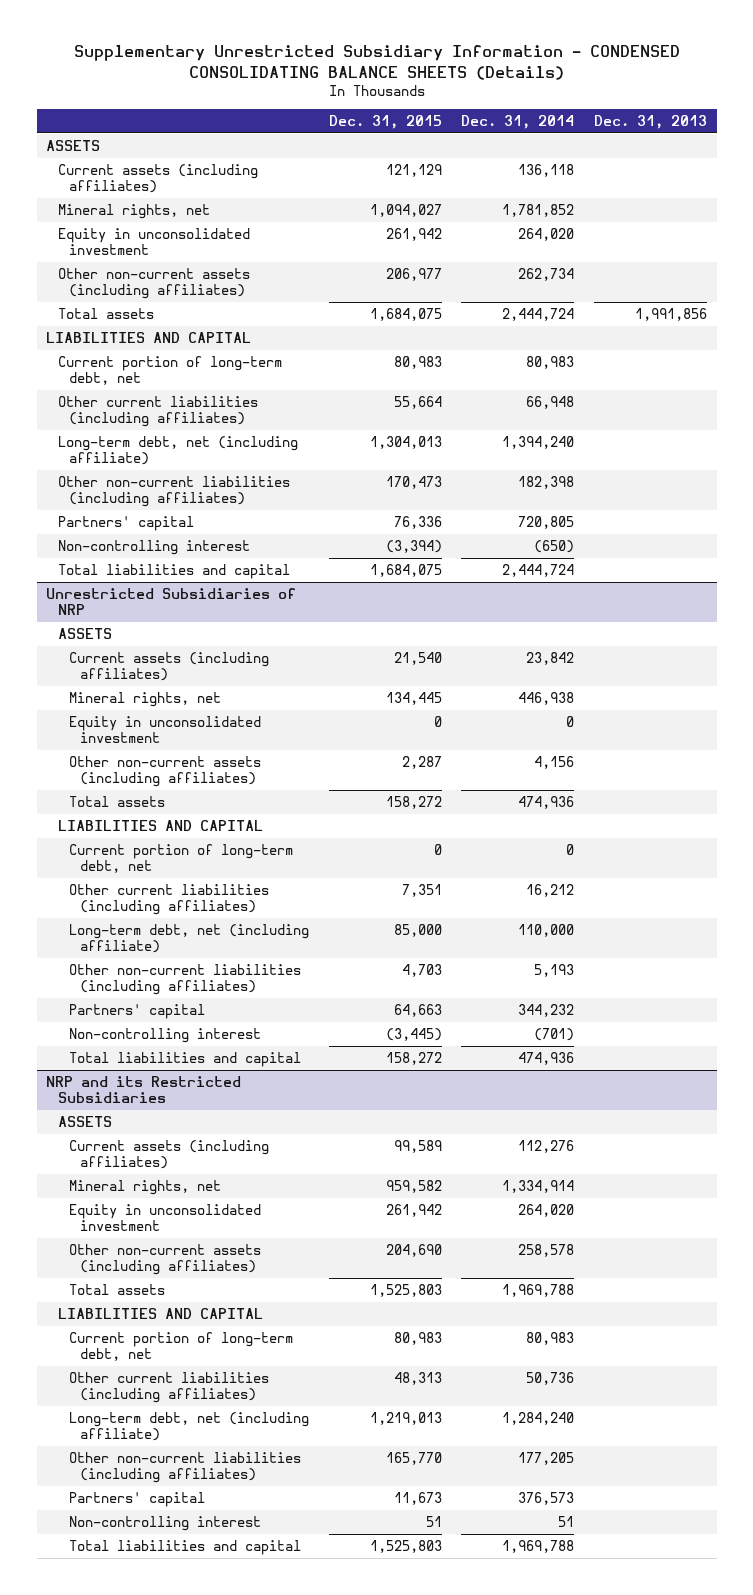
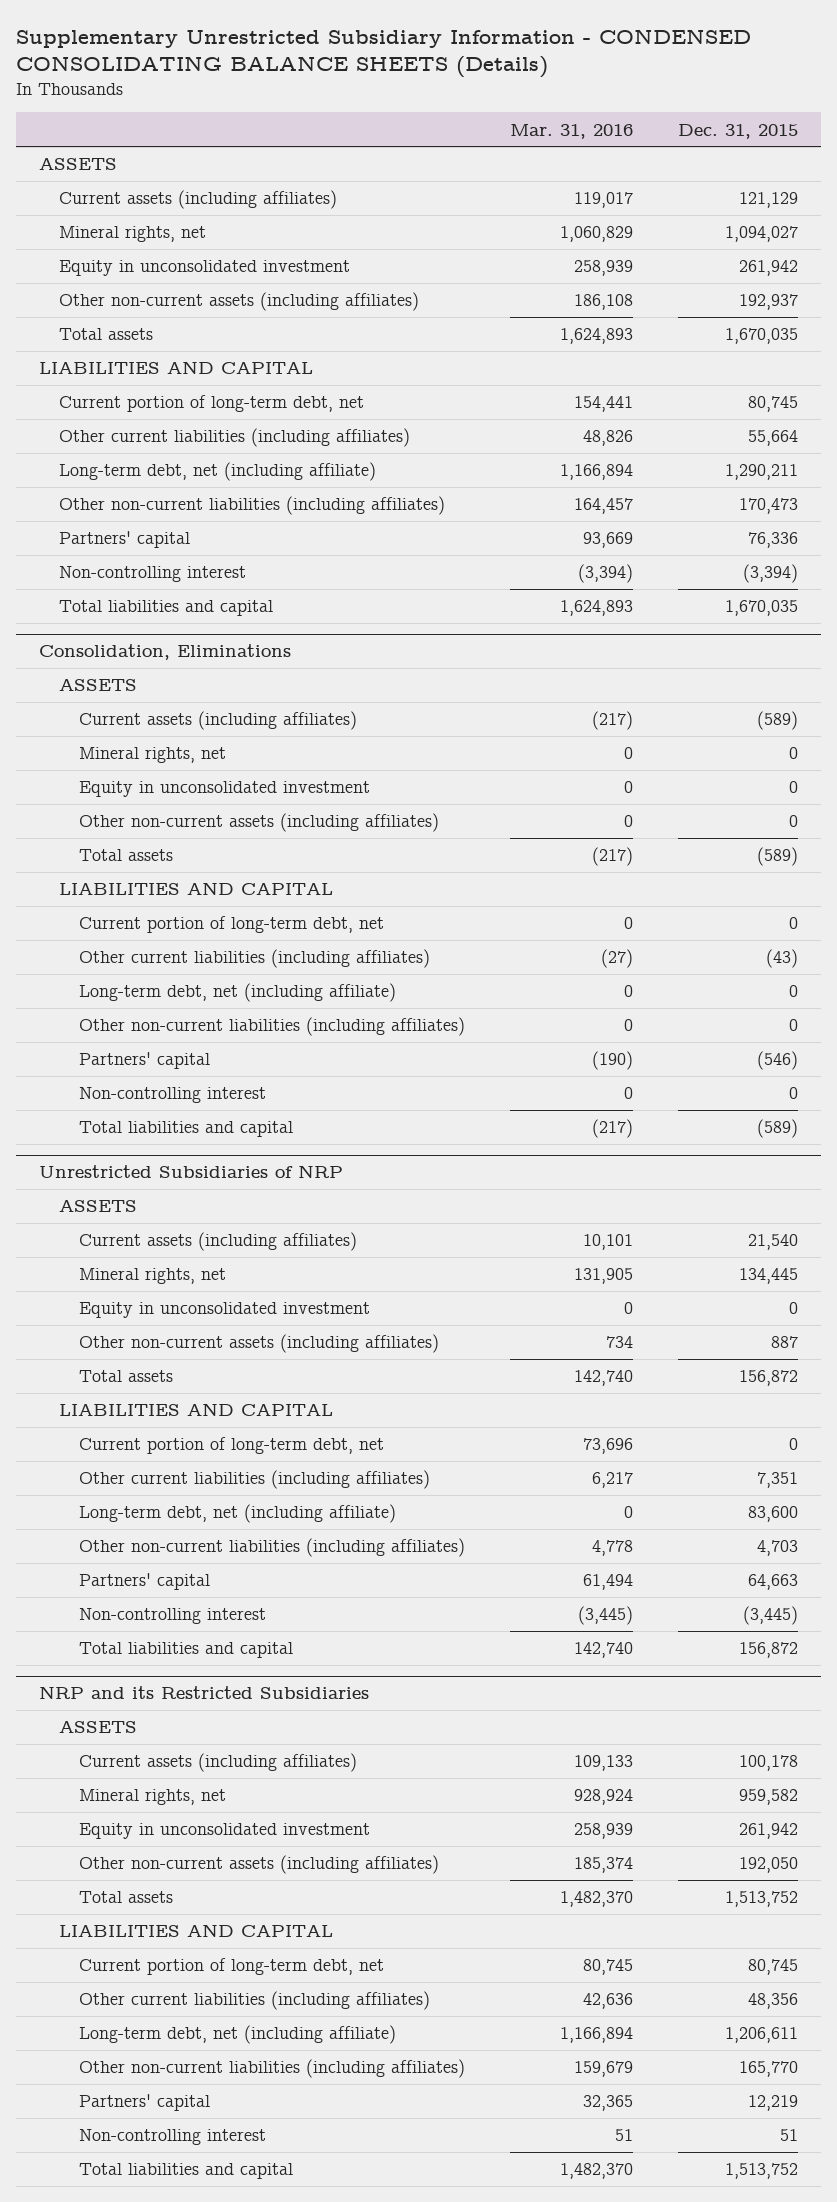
[461,115,575,130] Dec. 31, 2014 -> none
[593,115,707,130] Dec. 31, 2013 -> none
none -> [509,123,633,139] Mar. 31, 2016
[385,268,442,282] 206,977 -> [739,294,799,311] 192,937
[369,308,442,322] 1,684,075 -> [725,328,799,345] 1,670,035
[393,356,442,370] 80,983 -> [748,396,799,413] 80,745
[369,436,442,450] 1,304,013 -> [725,464,799,481] 1,290,211
[369,564,442,578] 1,684,075 -> [725,600,799,617] 1,670,035
none -> [38,644,291,661] Consolidation, Eliminations
none -> [58,679,137,692] ASSETS
none -> [78,711,357,731] Current assets (including affiliates)
none -> [78,747,226,764] Mineral rights, net
none -> [78,781,370,798] Equity in unconsolidated investment
none -> [78,813,439,833] Other non-current assets (including affiliates)
none -> [78,849,173,862] Total assets
none -> [58,882,333,896] LIABILITIES AND CAPITAL
none -> [78,916,384,934] Current portion of long-term debt, net
none -> [78,949,430,969] Other current liabilities (including affiliates)
none -> [78,983,396,1003] Long-term debt, net (including affiliate)
none -> [78,1017,465,1037] Other non-current liabilities (including affiliates)
none -> [78,1052,210,1070] Partners' capital
none -> [78,1087,266,1104] Non-controlling interest
none -> [78,1121,293,1138] Total liabilities and capital
[401,756,442,770] 2,287 -> [771,1336,799,1349] 887
[385,796,442,810] 158,272 -> [739,1370,799,1387] 156,872
[393,924,442,938] 85,000 -> [748,1506,799,1523] 83,600
[385,1052,442,1066] 158,272 -> [739,1642,799,1659] 156,872
[393,1140,442,1154] 99,589 -> [739,1755,799,1772] 100,178
[385,1244,442,1258] 204,690 -> [739,1857,799,1874] 192,050
[369,1284,442,1298] 1,525,803 -> [725,1891,799,1908] 1,513,752
[393,1332,442,1346] 80,983 -> [748,1959,799,1976] 80,745
[393,1372,442,1386] 48,313 -> [748,1993,799,2010] 48,356
[369,1412,442,1426] 1,219,013 -> [725,2027,799,2044] 1,206,611
[393,1492,442,1506] 11,673 -> [748,2095,799,2112] 12,219
[369,1540,442,1554] 1,525,803 -> [725,2163,799,2180] 1,513,752

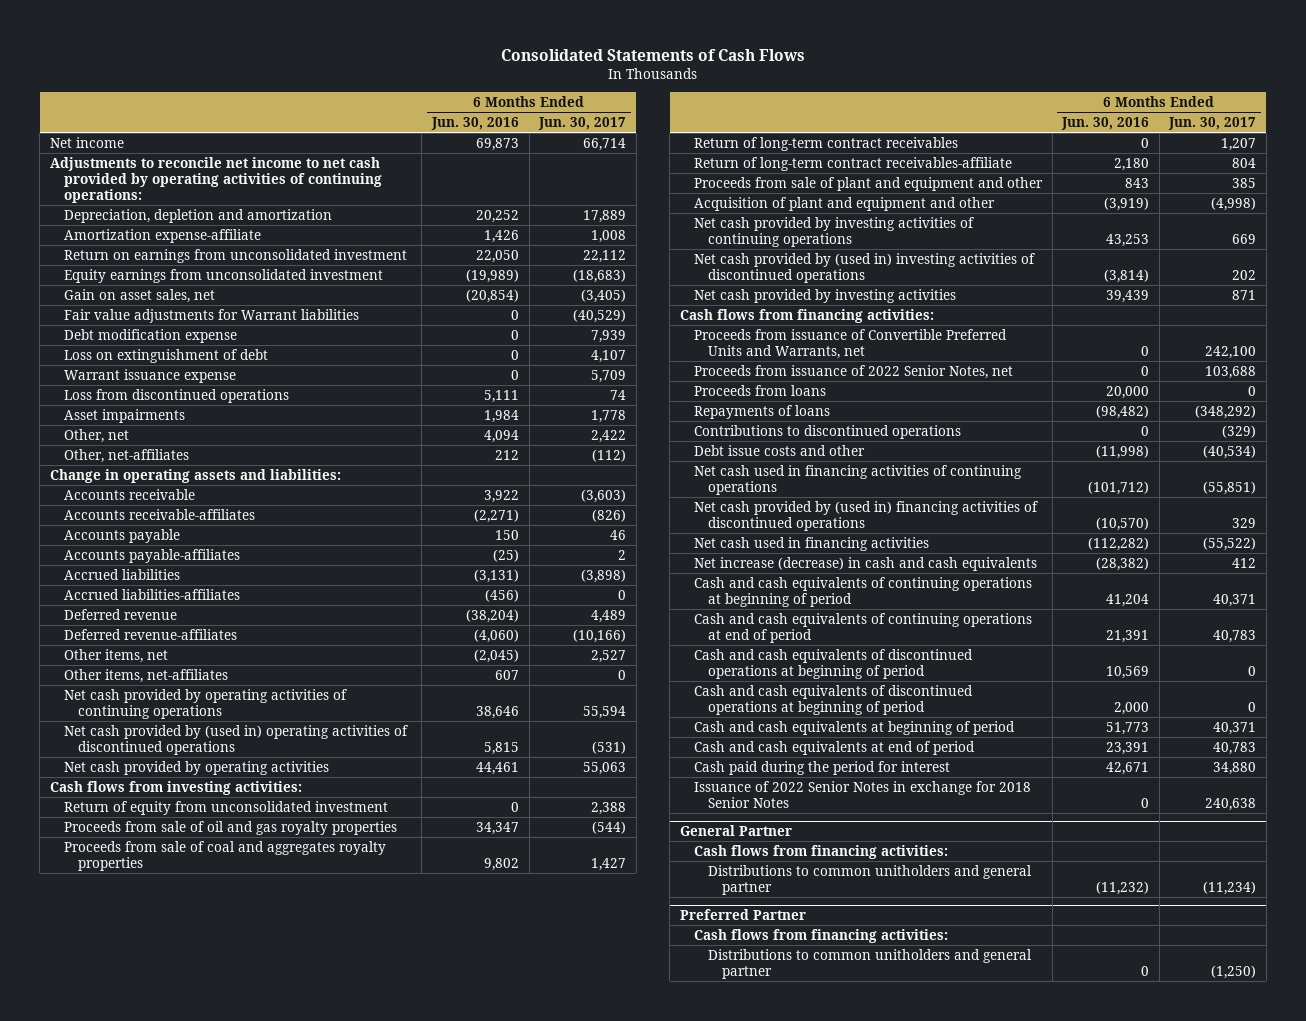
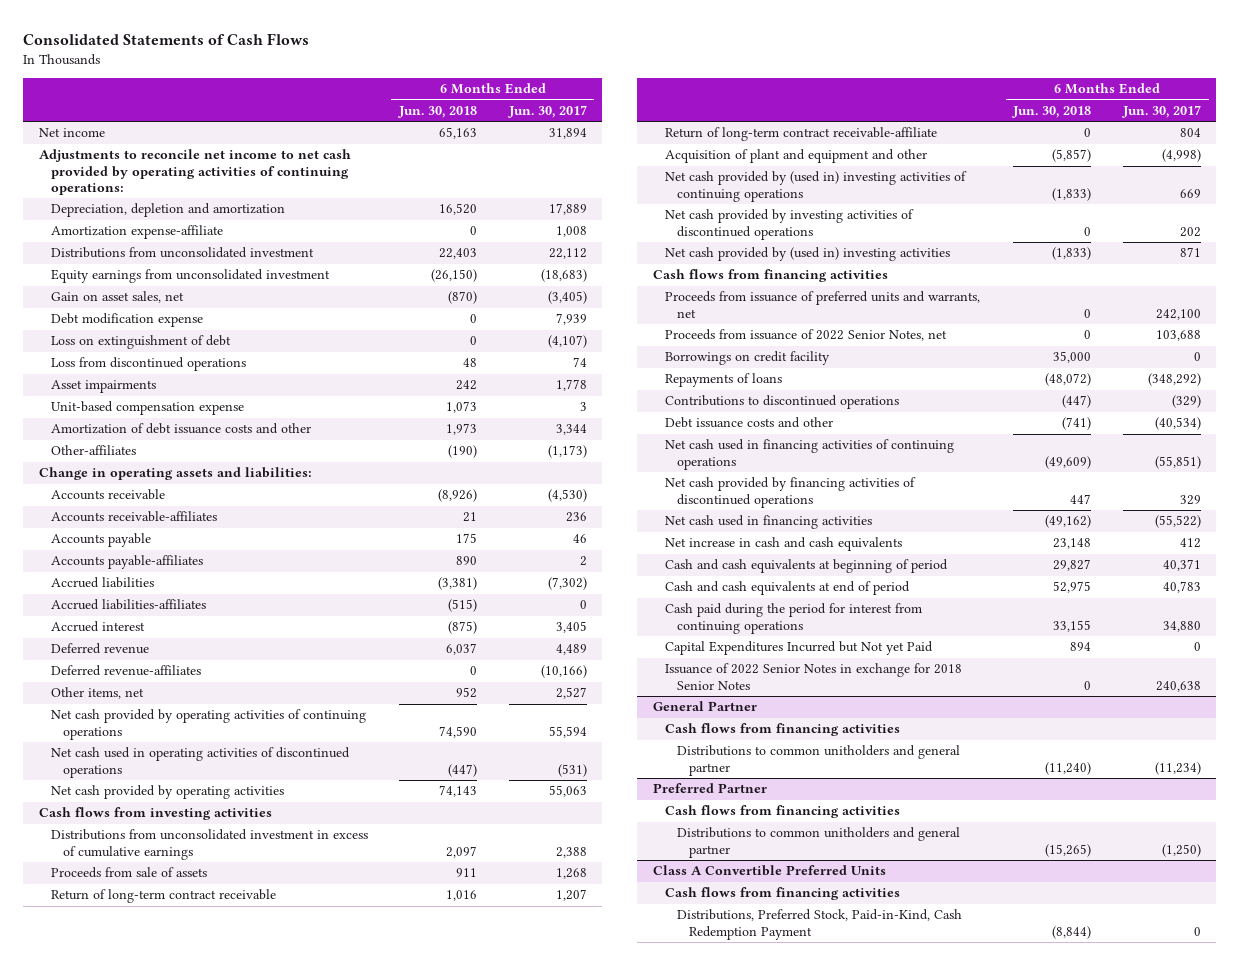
[430,117,519,131] Jun. 30, 2016 -> none
none -> [398,106,478,119] Jun. 30, 2018
[583,137,627,151] 66,714 -> [548,128,587,140] 31,894
[63,248,407,263] Return on earnings from unconsolidated investment -> [50,247,314,259] Distributions from unconsolidated investment
[63,308,359,323] Fair value adjustments for Warrant liabilities -> none
[63,368,236,383] Warrant issuance expense -> none
[591,349,627,363] 4,107 -> [547,335,587,349] (4,107)
[63,428,129,443] Other, net -> none
none -> [50,401,244,416] Unit-based compensation expense
none -> [50,423,311,435] Amortization of debt issuance costs and other
[63,448,189,463] Other, net-affiliates -> [50,445,136,456] Other-affiliates
[592,448,627,462] (112) -> [547,445,587,459] (1,173)
[581,488,627,503] (3,603) -> [547,489,587,503] (4,530)
[592,508,627,522] (826) -> [565,512,587,523] 236
[581,568,627,583] (3,898) -> [547,577,587,591] (7,302)
none -> [50,621,145,633] Accrued interest
[63,668,228,683] Other items, net-affiliates -> none
[63,724,408,755] Net cash provided by (used in) operating activities of discontinued operations -> [50,747,350,778] Net cash used in operating activities of discontinued operations
[63,820,397,835] Proceeds from sale of oil and gas royalty properties -> none
[63,840,386,871] Proceeds from sale of coal and aggregates royalty properties -> none
[694,176,1044,191] Proceeds from sale of plant and equipment and other -> none
[49,780,302,795] Cash flows from investing activities: -> [39,807,273,821] Cash flows from investing activities
[63,800,388,815] Return of equity from unconsolidated investment -> [50,829,368,860] Distributions from unconsolidated investment in excess of cumulative earnings
none -> [50,867,207,879] Proceeds from sale of assets
[694,136,959,151] Return of long-term contract receivables -> [50,889,276,904] Return of long-term contract receivable
[694,156,1013,171] Return of long-term contract receivables-affiliate -> [664,127,937,142] Return of long-term contract receivable-affiliate
[694,216,975,247] Net cash provided by investing activities of continuing operations -> [664,171,967,202] Net cash provided by (used in) investing activities of continuing operations
[694,252,1036,283] Net cash provided by (used in) investing activities of discontinued operations -> [664,209,914,240] Net cash provided by investing activities of discontinued operations
[694,288,957,303] Net cash provided by investing activities -> [664,247,950,262] Net cash provided by (used in) investing activities
[679,308,934,323] Cash flows from financing activities: -> [653,269,889,283] Cash flows from financing activities
[694,328,1008,359] Proceeds from issuance of Convertible Preferred Units and Warrants, net -> [664,291,980,318] Proceeds from issuance of preferred units and warrants, net
[694,384,827,396] Proceeds from loans -> [664,351,830,366] Borrowings on credit facility
[694,444,866,456] Debt issue costs and other -> [664,417,833,429] Debt issuance costs and other
[694,500,1039,531] Net cash provided by (used in) financing activities of discontinued operations -> [664,477,916,508] Net cash provided by financing activities of discontinued operations
[694,576,1033,607] Cash and cash equivalents of continuing operations at beginning of period -> none
[694,612,1033,643] Cash and cash equivalents of continuing operations at end of period -> none
[694,648,974,679] Cash and cash equivalents of discontinued operations at beginning of period -> none
[694,684,974,715] Cash and cash equivalents of discontinued operations at beginning of period -> none
[694,556,1038,571] Net increase (decrease) in cash and cash equivalents -> [664,537,902,552] Net increase in cash and cash equivalents
[694,760,951,775] Cash paid during the period for interest -> [664,603,922,634] Cash paid during the period for interest from continuing operations
none -> [664,641,933,656] Capital Expenditures Incurred but Not yet Paid
[694,844,949,859] Cash flows from financing activities: -> [664,723,900,737] Cash flows from financing activities
[694,928,949,943] Cash flows from financing activities: -> [664,805,900,819] Cash flows from financing activities
none -> [653,865,887,877] Class A Convertible Preferred Units
none -> [664,887,900,901] Cash flows from financing activities
none -> [676,909,962,940] Distributions, Preferred Stock, Paid-in-Kind, Cash Redemption Payment

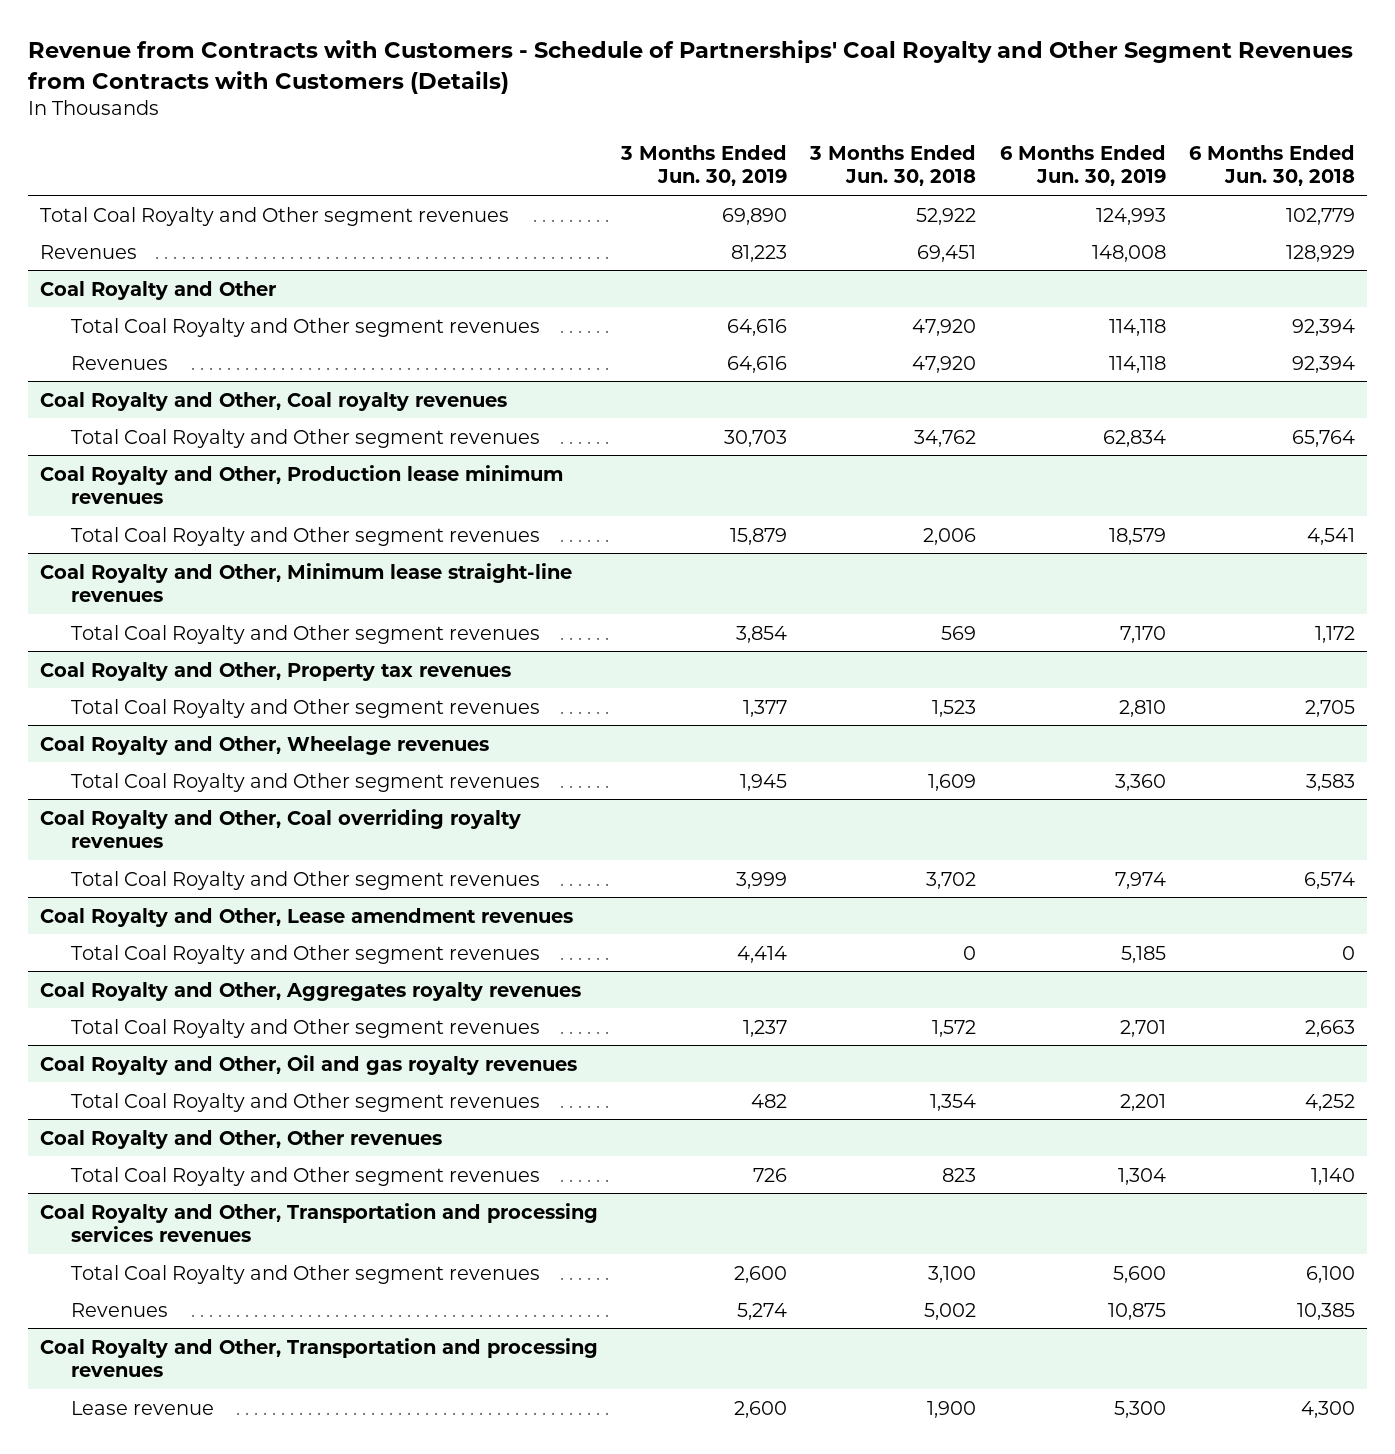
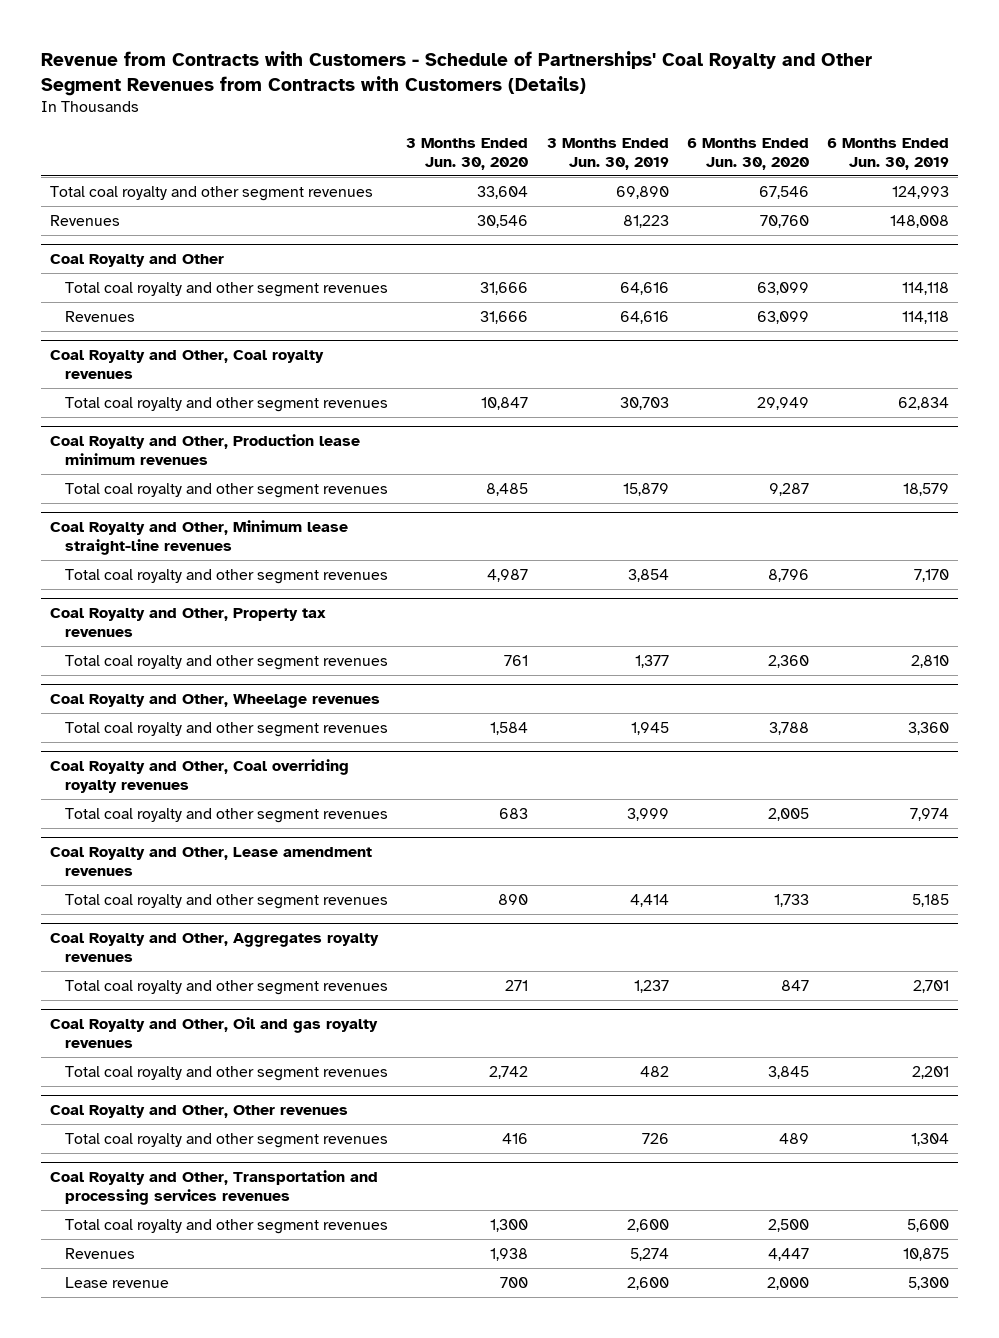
[809,145,977,187] 3 Months Ended Jun. 30, 2018 -> none
[1189,145,1356,187] 6 Months Ended Jun. 30, 2018 -> none
none -> [406,138,529,170] 3 Months Ended Jun. 30, 2020
none -> [686,138,809,170] 6 Months Ended Jun. 30, 2020
[39,206,509,226] Total Coal Royalty and Other segment revenues -> [50,185,374,201] Total coal royalty and other segment revenues
[70,317,540,337] Total Coal Royalty and Other segment revenues -> [65,281,389,297] Total coal royalty and other segment revenues
[70,428,540,448] Total Coal Royalty and Other segment revenues -> [65,396,389,412] Total coal royalty and other segment revenues
[70,526,540,546] Total Coal Royalty and Other segment revenues -> [65,482,389,498] Total coal royalty and other segment revenues
[70,624,540,644] Total Coal Royalty and Other segment revenues -> [65,568,389,584] Total coal royalty and other segment revenues
[70,698,540,718] Total Coal Royalty and Other segment revenues -> [65,654,389,670] Total coal royalty and other segment revenues
[70,772,540,792] Total Coal Royalty and Other segment revenues -> [65,721,389,737] Total coal royalty and other segment revenues
[70,870,540,890] Total Coal Royalty and Other segment revenues -> [65,807,389,823] Total coal royalty and other segment revenues
[70,944,540,964] Total Coal Royalty and Other segment revenues -> [65,893,389,909] Total coal royalty and other segment revenues
[70,1018,540,1038] Total Coal Royalty and Other segment revenues -> [65,979,389,995] Total coal royalty and other segment revenues
[70,1092,540,1112] Total Coal Royalty and Other segment revenues -> [65,1065,389,1081] Total coal royalty and other segment revenues
[70,1166,540,1186] Total Coal Royalty and Other segment revenues -> [65,1132,389,1148] Total coal royalty and other segment revenues
[70,1264,540,1284] Total Coal Royalty and Other segment revenues -> [65,1218,389,1234] Total coal royalty and other segment revenues
[39,1337,598,1377] Coal Royalty and Other, Transportation and processing revenues -> none

